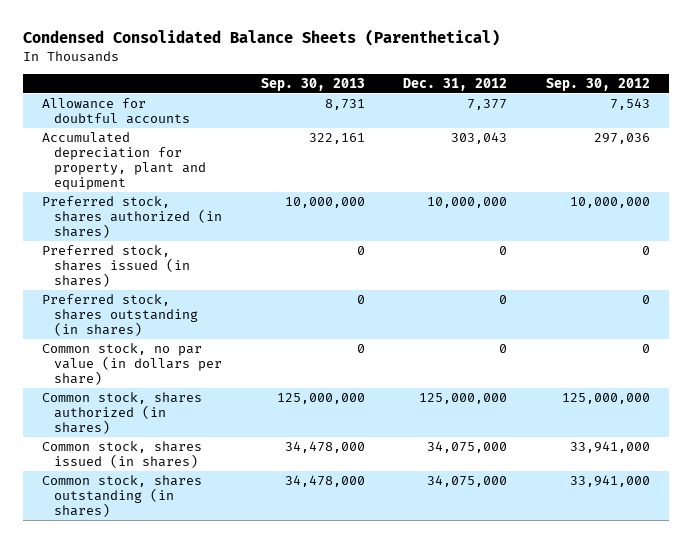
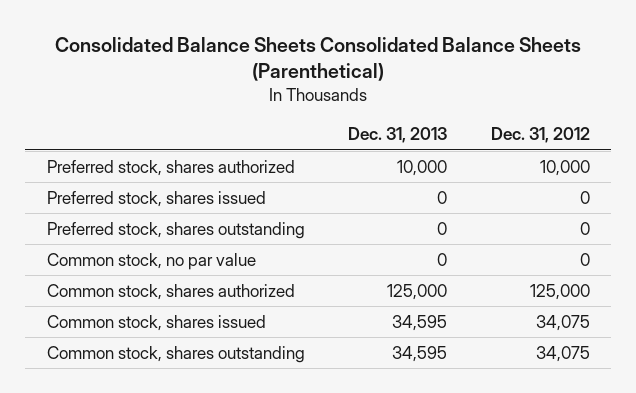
[23,29,501,47] Condensed Consolidated Balance Sheets (Parenthetical) -> [55,36,582,82] Consolidated Balance Sheets Consolidated Balance Sheets (Parenthetical)
[260,77,365,91] Sep. 30, 2013 -> none
[545,77,650,91] Sep. 30, 2012 -> none
none -> [348,127,448,144] Dec. 31, 2013
[42,97,191,124] Allowance for doubtful accounts -> none
[42,131,207,190] Accumulated depreciation for property, plant and equipment -> none
[42,195,223,238] Preferred stock, shares authorized (in shares) -> [46,159,295,176] Preferred stock, shares authorized
[427,196,508,208] 10,000,000 -> [539,159,590,176] 10,000
[42,244,191,287] Preferred stock, shares issued (in shares) -> [46,190,266,207] Preferred stock, shares issued
[42,293,199,336] Preferred stock, shares outstanding (in shares) -> [46,221,305,239] Preferred stock, shares outstanding
[42,342,223,385] Common stock, no par value (in dollars per share) -> [46,252,256,270] Common stock, no par value
[42,391,203,434] Common stock, shares authorized (in shares) -> [46,283,295,300] Common stock, shares authorized
[419,392,508,404] 125,000,000 -> [529,283,590,300] 125,000
[42,440,203,468] Common stock, shares issued (in shares) -> [46,314,266,331] Common stock, shares issued
[427,440,508,453] 34,075,000 -> [535,314,590,331] 34,075
[42,474,203,517] Common stock, shares outstanding (in shares) -> [46,345,305,363] Common stock, shares outstanding
[427,474,508,487] 34,075,000 -> [535,345,590,362] 34,075

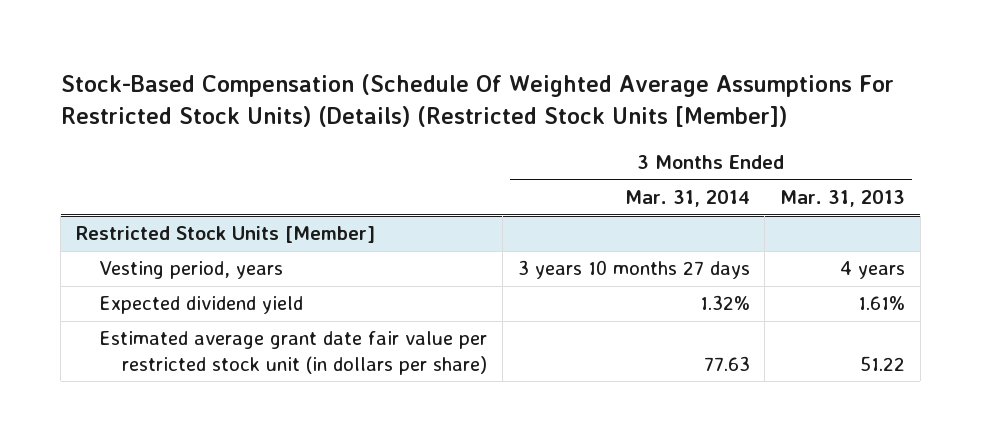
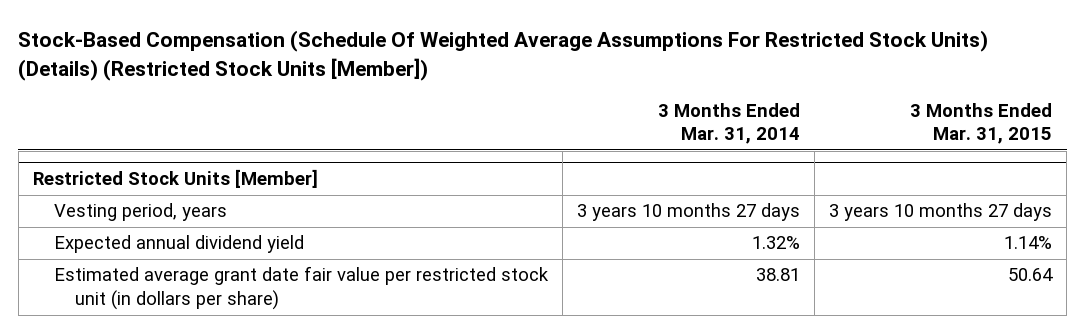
[779,190,905,208] Mar. 31, 2013 -> none
none -> [910,102,1053,145] 3 Months Ended Mar. 31, 2015
[99,296,304,315] Expected dividend yield -> [53,235,304,254] Expected annual dividend yield
[703,355,750,371] 77.63 -> [756,268,801,282] 38.81

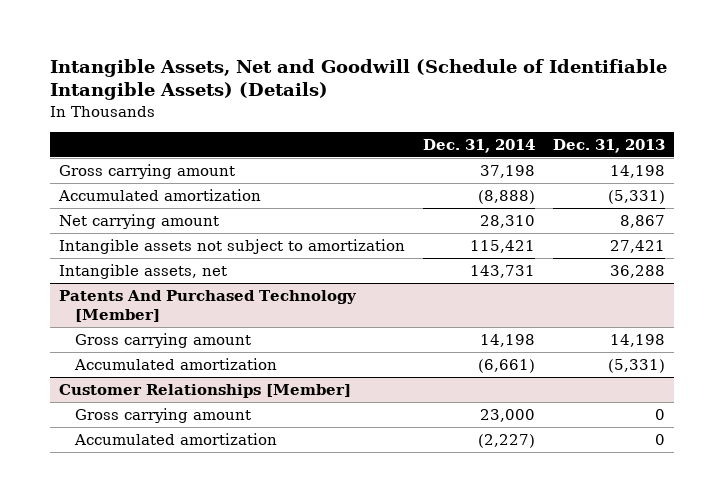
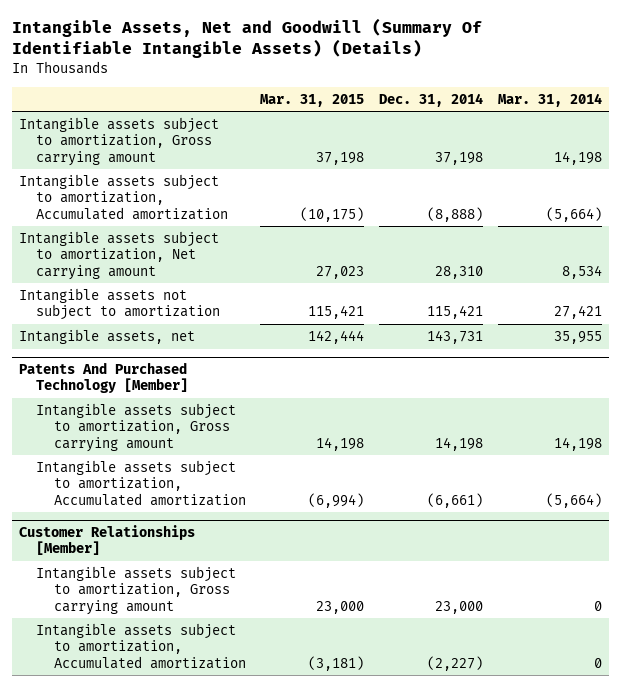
[49,58,667,101] Intangible Assets, Net and Goodwill (Schedule of Identifiable Intangible Assets) (Details) -> [11,18,482,59] Intangible Assets, Net and Goodwill (Summary Of Identifiable Intangible Assets) (Details)
[552,138,665,153] Dec. 31, 2013 -> none
none -> [260,93,365,107] Mar. 31, 2015
none -> [497,92,602,107] Mar. 31, 2014
[58,163,235,179] Gross carrying amount -> [19,117,220,166] Intangible assets subject to amortization, Gross carrying amount
[57,188,261,201] Accumulated amortization -> [19,174,229,220] Intangible assets subject to amortization, Accumulated amortization
[58,213,219,229] Net carrying amount -> [19,231,220,280] Intangible assets subject to amortization, Net carrying amount
[75,332,252,348] Gross carrying amount -> [36,403,237,452] Intangible assets subject to amortization, Gross carrying amount
[74,357,278,370] Accumulated amortization -> [36,460,246,506] Intangible assets subject to amortization, Accumulated amortization
[75,407,252,423] Gross carrying amount -> [36,566,237,615] Intangible assets subject to amortization, Gross carrying amount
[74,432,278,445] Accumulated amortization -> [36,623,246,669] Intangible assets subject to amortization, Accumulated amortization

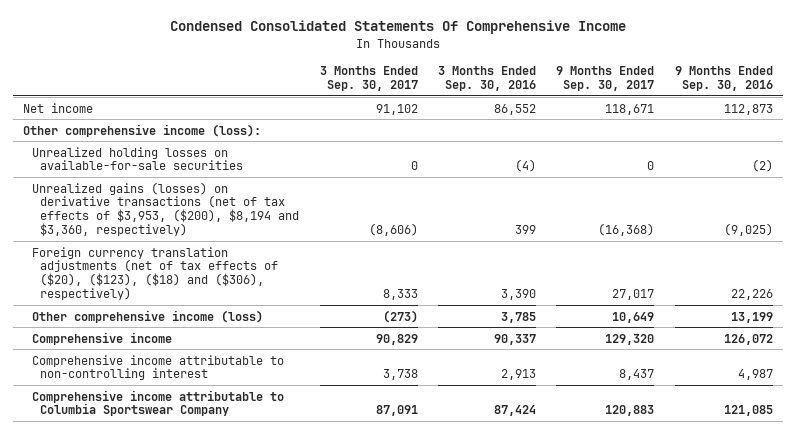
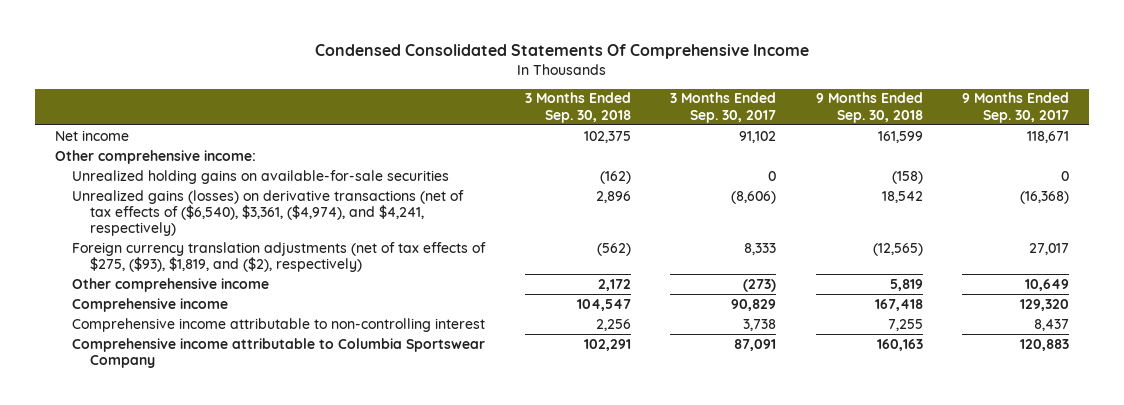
[438,66,537,92] 3 Months Ended Sep. 30, 2016 -> none
[674,66,773,92] 9 Months Ended Sep. 30, 2016 -> none
none -> [524,92,631,123] 3 Months Ended Sep. 30, 2018
none -> [815,92,923,123] 9 Months Ended Sep. 30, 2018
[22,123,261,137] Other comprehensive income (loss): -> [54,149,256,164] Other comprehensive income:
[31,146,244,171] Unrealized holding losses on available-for-sale securities -> [72,169,450,184] Unrealized holding gains on available-for-sale securities
[31,181,300,237] Unrealized gains (losses) on derivative transactions (net of tax effects of $3,953, ($200), $8,194 and $3,360, respectively) -> [72,189,465,237] Unrealized gains (losses) on derivative transactions (net of tax effects of ($6,540), $3,361, ($4,974), and $4,241, respectively)
[31,246,279,301] Foreign currency translation adjustments (net of tax effects of ($20), ($123), ($18) and ($306), respectively) -> [72,241,487,272] Foreign currency translation adjustments (net of tax effects of $275, ($93), $1,819, and ($2), respectively)
[31,309,263,323] Other comprehensive income (loss) -> [72,277,270,292] Other comprehensive income

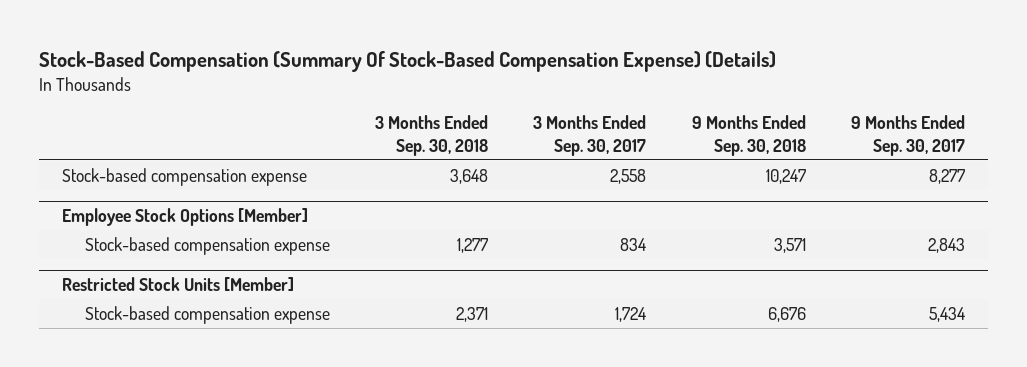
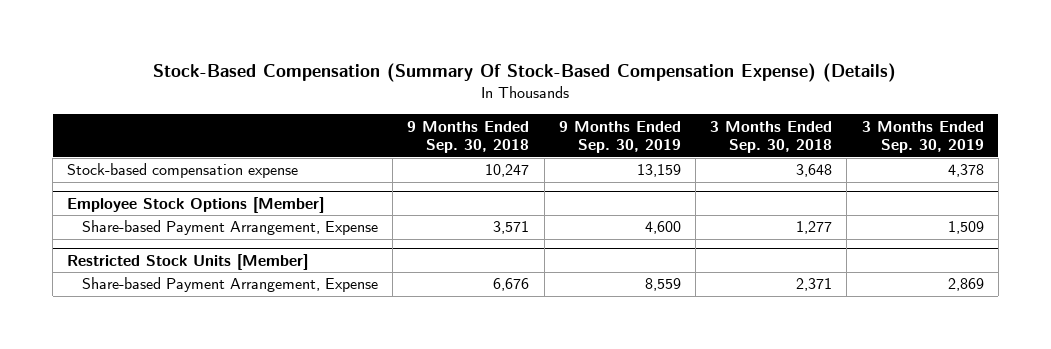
[533,115,647,157] 3 Months Ended Sep. 30, 2017 -> none
[850,115,965,157] 9 Months Ended Sep. 30, 2017 -> none
none -> [558,120,681,154] 9 Months Ended Sep. 30, 2019
none -> [861,120,984,154] 3 Months Ended Sep. 30, 2019
[84,236,330,255] Stock-based compensation expense -> [81,220,378,236] Share-based Payment Arrangement, Expense
[84,305,330,324] Stock-based compensation expense -> [81,277,378,293] Share-based Payment Arrangement, Expense

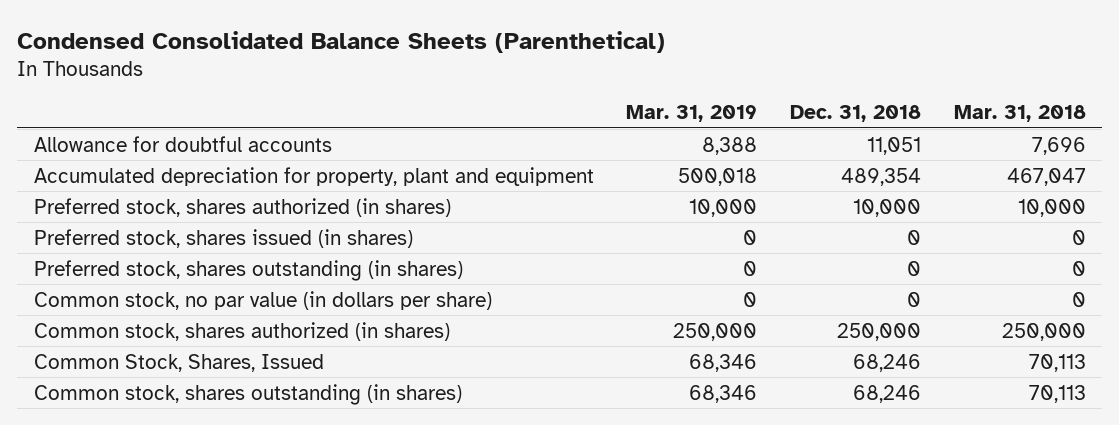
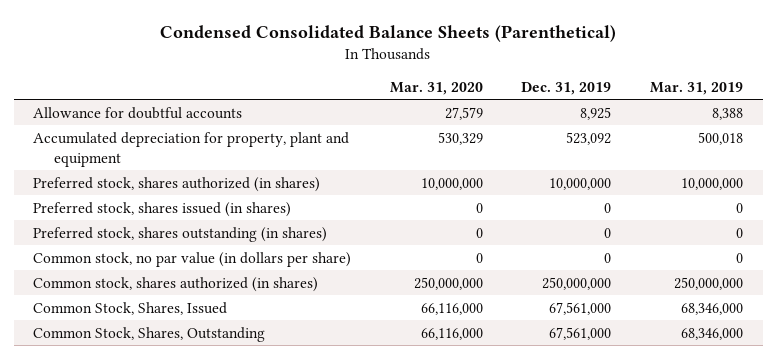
[790,105,922,123] Dec. 31, 2018 -> none
[953,105,1086,123] Mar. 31, 2018 -> none
none -> [389,81,483,95] Mar. 31, 2020
none -> [521,81,612,95] Dec. 31, 2019
[689,198,758,217] 10,000 -> [681,177,744,190] 10,000,000
[673,322,758,341] 250,000 -> [674,276,744,290] 250,000,000
[689,353,758,372] 68,346 -> [681,302,744,315] 68,346,000
[33,383,462,405] Common stock, shares outstanding (in shares) -> [32,326,265,342] Common Stock, Shares, Outstanding
[689,384,758,403] 68,346 -> [681,327,744,340] 68,346,000

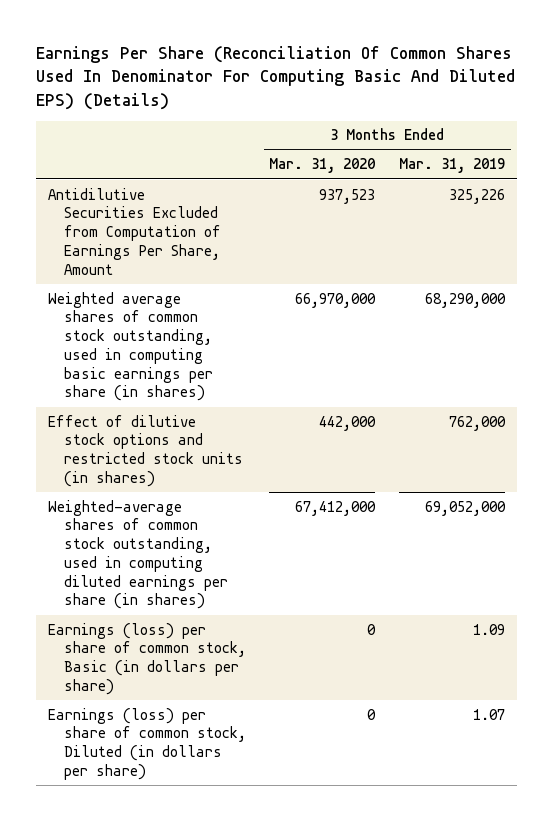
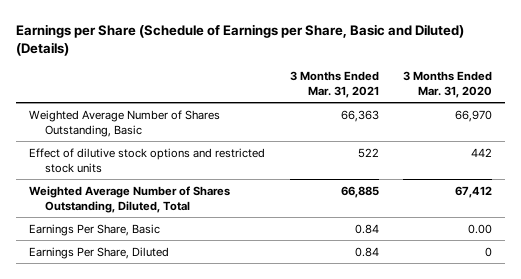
[35,46,515,110] Earnings Per Share (Reconciliation Of Common Shares Used In Denominator For Computing Basic And Diluted EPS) (Details) -> [16,23,465,56] Earnings per Share (Schedule of Earnings per Share, Basic and Diluted) (Details)
[399,158,506,174] Mar. 31, 2019 -> none
none -> [289,70,379,98] 3 Months Ended Mar. 31, 2021
[47,187,221,275] Antidilutive Securities Excluded from Computation of Earnings Per Share, Amount -> none
[47,291,213,402] Weighted average shares of common stock outstanding, used in computing basic earnings per share (in shares) -> [28,109,220,137] Weighted Average Number of Shares Outstanding, Basic
[295,292,377,308] 66,970,000 -> [455,109,493,122] 66,970
[47,414,243,487] Effect of dilutive stock options and restricted stock units (in shares) -> [28,147,265,173] Effect of dilutive stock options and restricted stock units
[319,415,377,431] 442,000 -> [471,147,493,157] 442
[47,499,228,610] Weighted-average shares of common stock outstanding, used in computing diluted earnings per share (in shares) -> [28,185,230,213] Weighted Average Number of Shares Outstanding, Diluted, Total
[295,500,377,516] 67,412,000 -> [455,185,493,198] 67,412
[47,622,246,695] Earnings (loss) per share of common stock, Basic (in dollars per share) -> [28,223,160,236] Earnings Per Share, Basic
[367,623,377,635] 0 -> [468,223,493,234] 0.00
[47,707,246,780] Earnings (loss) per share of common stock, Diluted (in dollars per share) -> [28,246,169,259] Earnings Per Share, Diluted

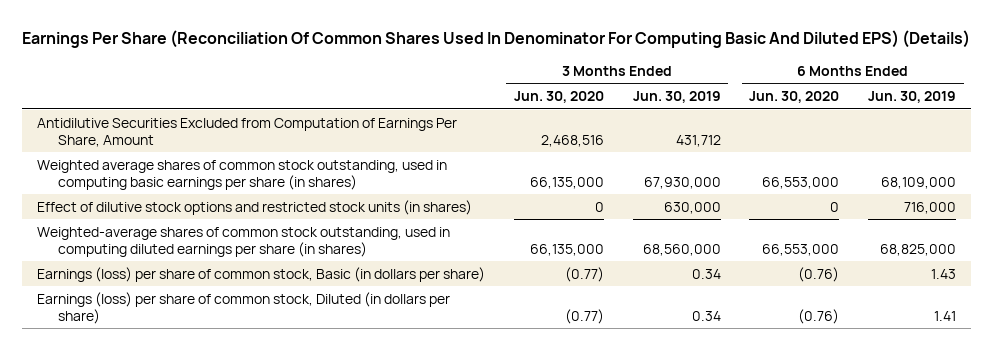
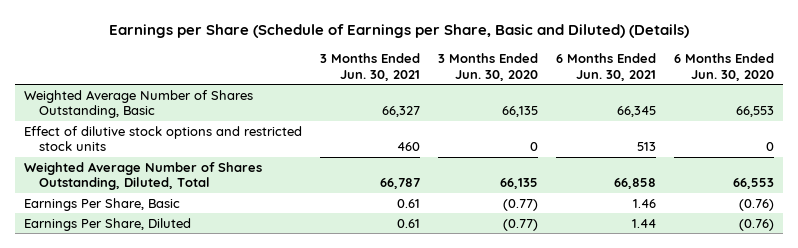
[22,30,971,49] Earnings Per Share (Reconciliation Of Common Shares Used In Denominator For Computing Basic And Diluted EPS) (Details) -> [109,24,690,39] Earnings per Share (Schedule of Earnings per Share, Basic and Diluted) (Details)
[632,91,721,104] Jun. 30, 2019 -> none
[868,91,957,104] Jun. 30, 2019 -> none
none -> [319,53,420,81] 3 Months Ended Jun. 30, 2021
none -> [556,53,657,81] 6 Months Ended Jun. 30, 2021
[36,117,457,147] Antidilutive Securities Excluded from Computation of Earnings Per Share, Amount -> none
[36,159,447,190] Weighted average shares of common stock outstanding, used in computing basic earnings per share (in shares) -> [23,89,253,119] Weighted Average Number of Shares Outstanding, Basic
[529,176,604,189] 66,135,000 -> [502,106,539,118] 66,135
[762,176,840,189] 66,553,000 -> [736,106,775,118] 66,553
[36,199,472,215] Effect of dilutive stock options and restricted stock units (in shares) -> [23,125,302,152] Effect of dilutive stock options and restricted stock units
[36,226,450,257] Weighted-average shares of common stock outstanding, used in computing diluted earnings per share (in shares) -> [23,161,262,191] Weighted Average Number of Shares Outstanding, Diluted, Total
[529,243,604,256] 66,135,000 -> [500,178,539,190] 66,135
[762,243,840,256] 66,553,000 -> [733,178,775,190] 66,553
[36,266,485,282] Earnings (loss) per share of common stock, Basic (in dollars per share) -> [23,197,180,211] Earnings Per Share, Basic
[36,291,450,324] Earnings (loss) per share of common stock, Diluted (in dollars per share) -> [23,217,191,231] Earnings Per Share, Diluted

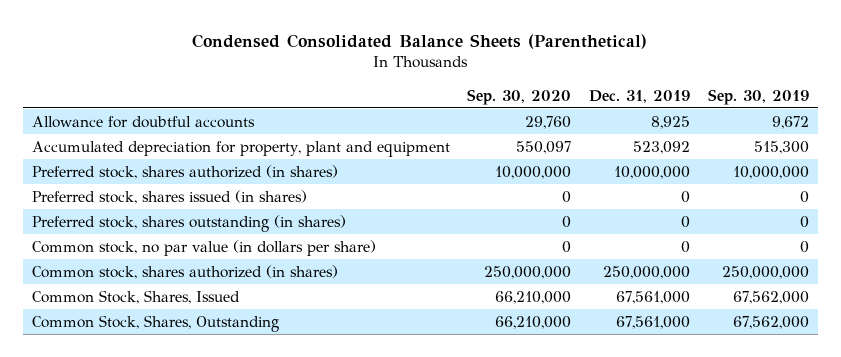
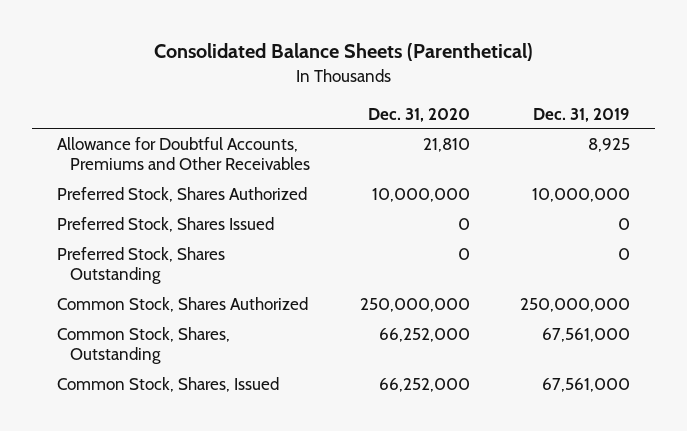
[192,33,648,49] Condensed Consolidated Balance Sheets (Parenthetical) -> [153,43,533,62] Consolidated Balance Sheets (Parenthetical)
[467,88,572,105] Sep. 30, 2020 -> none
[708,88,810,105] Sep. 30, 2019 -> none
none -> [368,107,471,122] Dec. 31, 2020
[31,140,450,157] Accumulated depreciation for property, plant and equipment -> none
[31,239,376,256] Common stock, no par value (in dollars per share) -> none
[31,115,255,128] Allowance for doubtful accounts -> [56,136,311,171] Allowance for Doubtful Accounts, Premiums and Other Receivables
[31,164,338,179] Preferred stock, shares authorized (in shares) -> [56,186,307,202] Preferred Stock, Shares Authorized
[31,189,307,204] Preferred stock, shares issued (in shares) -> [56,216,274,232] Preferred Stock, Shares Issued
[31,214,346,232] Preferred stock, shares outstanding (in shares) -> [56,246,225,285] Preferred Stock, Shares Outstanding
[31,264,338,279] Common stock, shares authorized (in shares) -> [56,296,308,312] Common Stock, Shares Authorized
[31,289,240,304] Common Stock, Shares, Issued -> [56,376,279,392] Common Stock, Shares, Issued

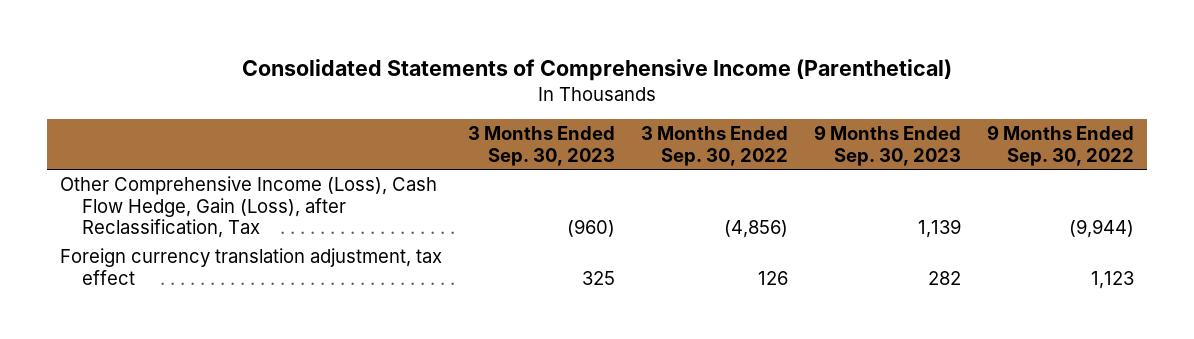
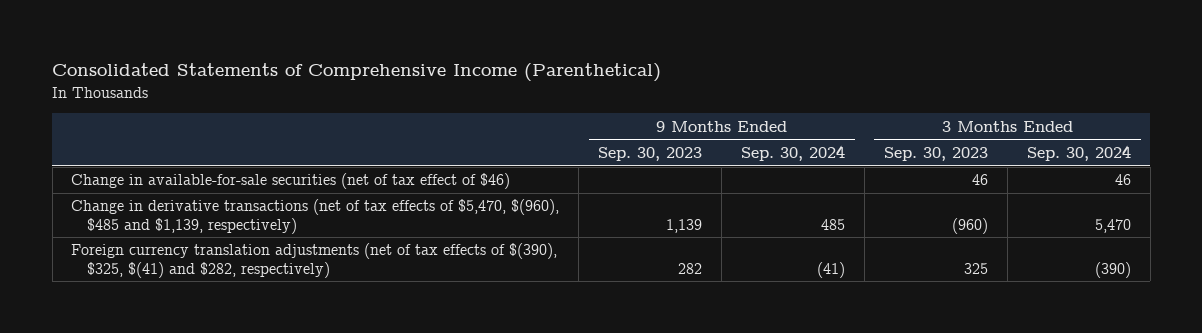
[640,126,788,166] 3 Months Ended Sep. 30, 2022 -> none
[987,125,1135,166] 9 Months Ended Sep. 30, 2022 -> none
none -> [741,144,846,161] Sep. 30, 2024
none -> [1026,144,1131,161] Sep. 30, 2024
none -> [71,173,511,190] Change in available-for-sale securities (net of tax effect of $46)
[59,176,437,239] Other Comprehensive Income (Loss), Cash Flow Hedge, Gain (Loss), after Reclassification, Tax -> [71,199,560,234] Change in derivative transactions (net of tax effects of $5,470, $(960), $485 and $1,139, respectively)
[59,248,442,285] Foreign currency translation adjustment, tax effect -> [71,243,558,278] Foreign currency translation adjustments (net of tax effects of $(390), $325, $(41) and $282, respectively)

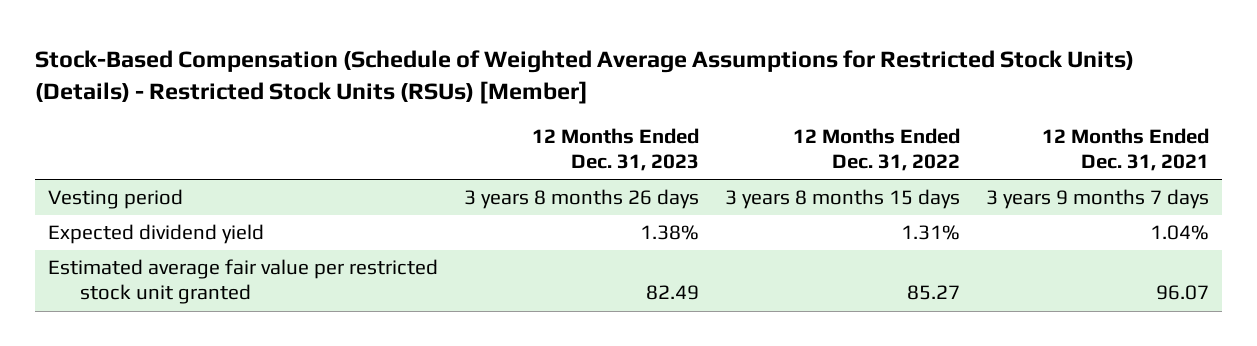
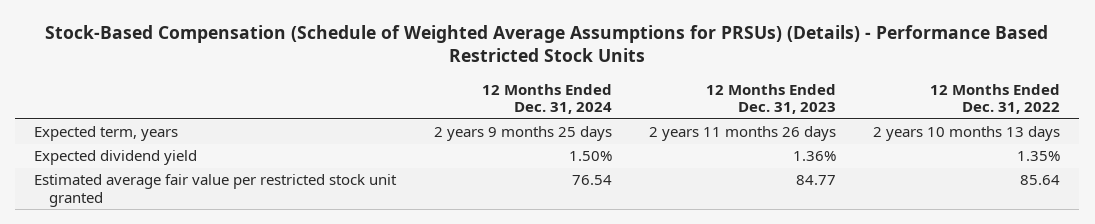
[35,49,1135,104] Stock-Based Compensation (Schedule of Weighted Average Assumptions for Restricted Stock Units) (Details) - Restricted Stock Units (RSUs) [Member] -> [45,24,1049,63] Stock-Based Compensation (Schedule of Weighted Average Assumptions for PRSUs) (Details) - Performance Based Restricted Stock Units
[1041,128,1209,172] 12 Months Ended Dec. 31, 2021 -> none
none -> [481,83,612,115] 12 Months Ended Dec. 31, 2024
[48,189,184,210] Vesting period -> none
none -> [34,126,179,142] Expected term, years
[640,225,700,241] 1.38% -> [792,151,836,162] 1.36%
[901,225,961,241] 1.31% -> [1017,151,1061,162] 1.35%
[646,285,700,301] 82.49 -> [795,175,836,186] 84.77
[907,285,961,301] 85.27 -> [1020,175,1061,186] 85.64

